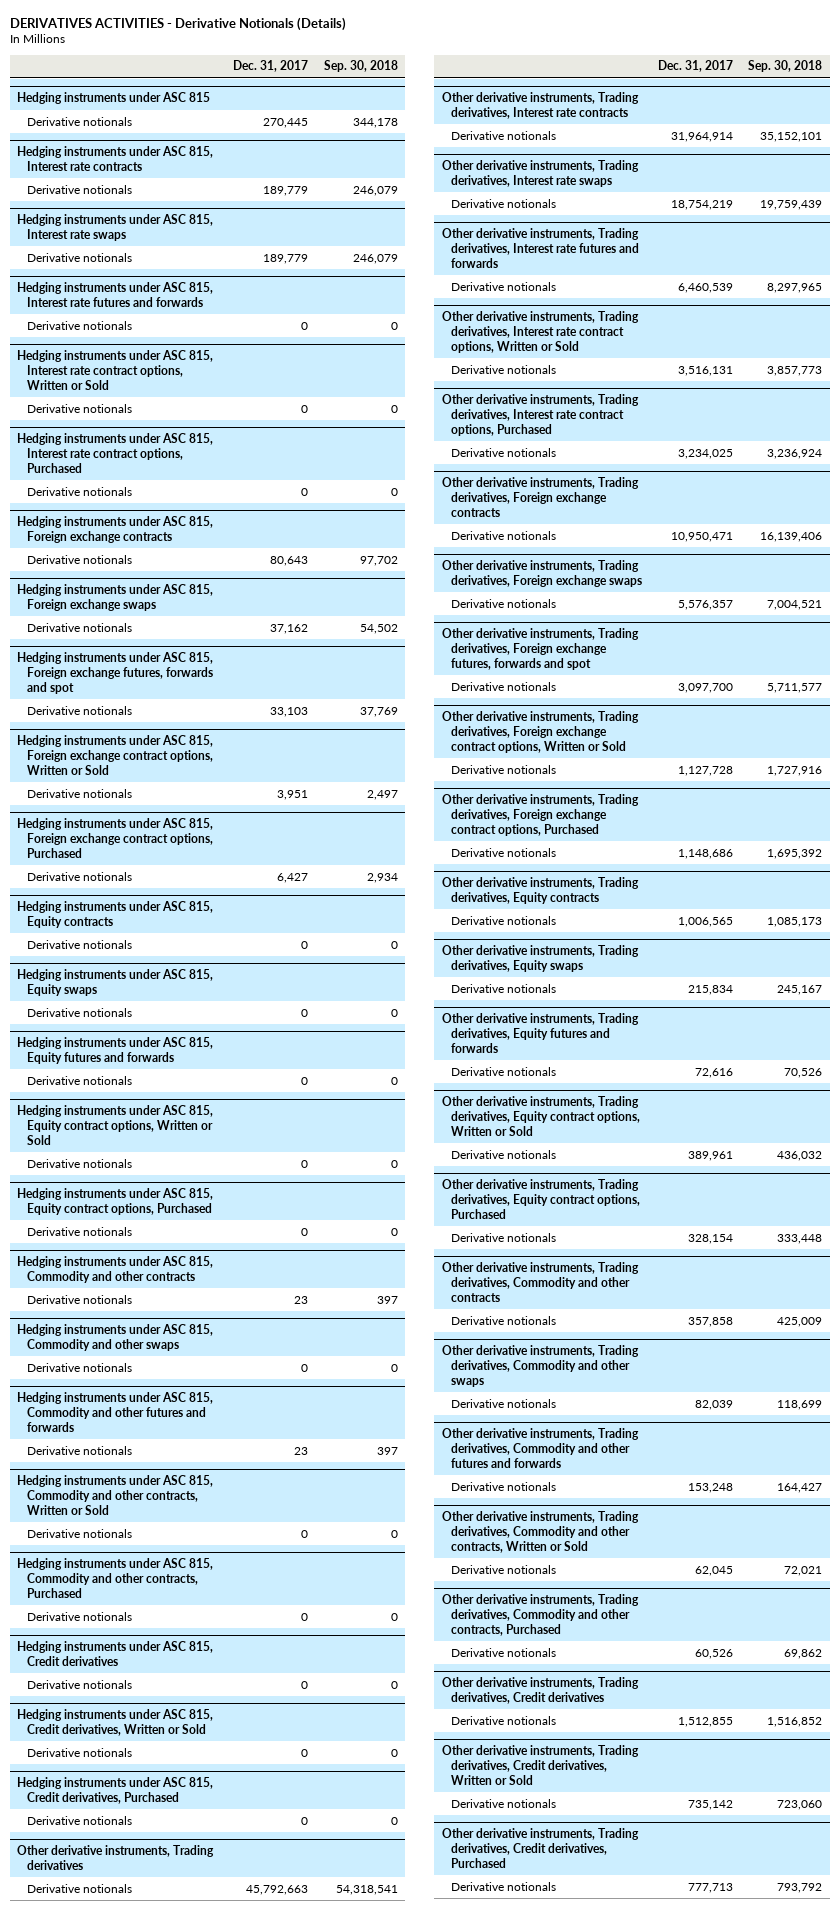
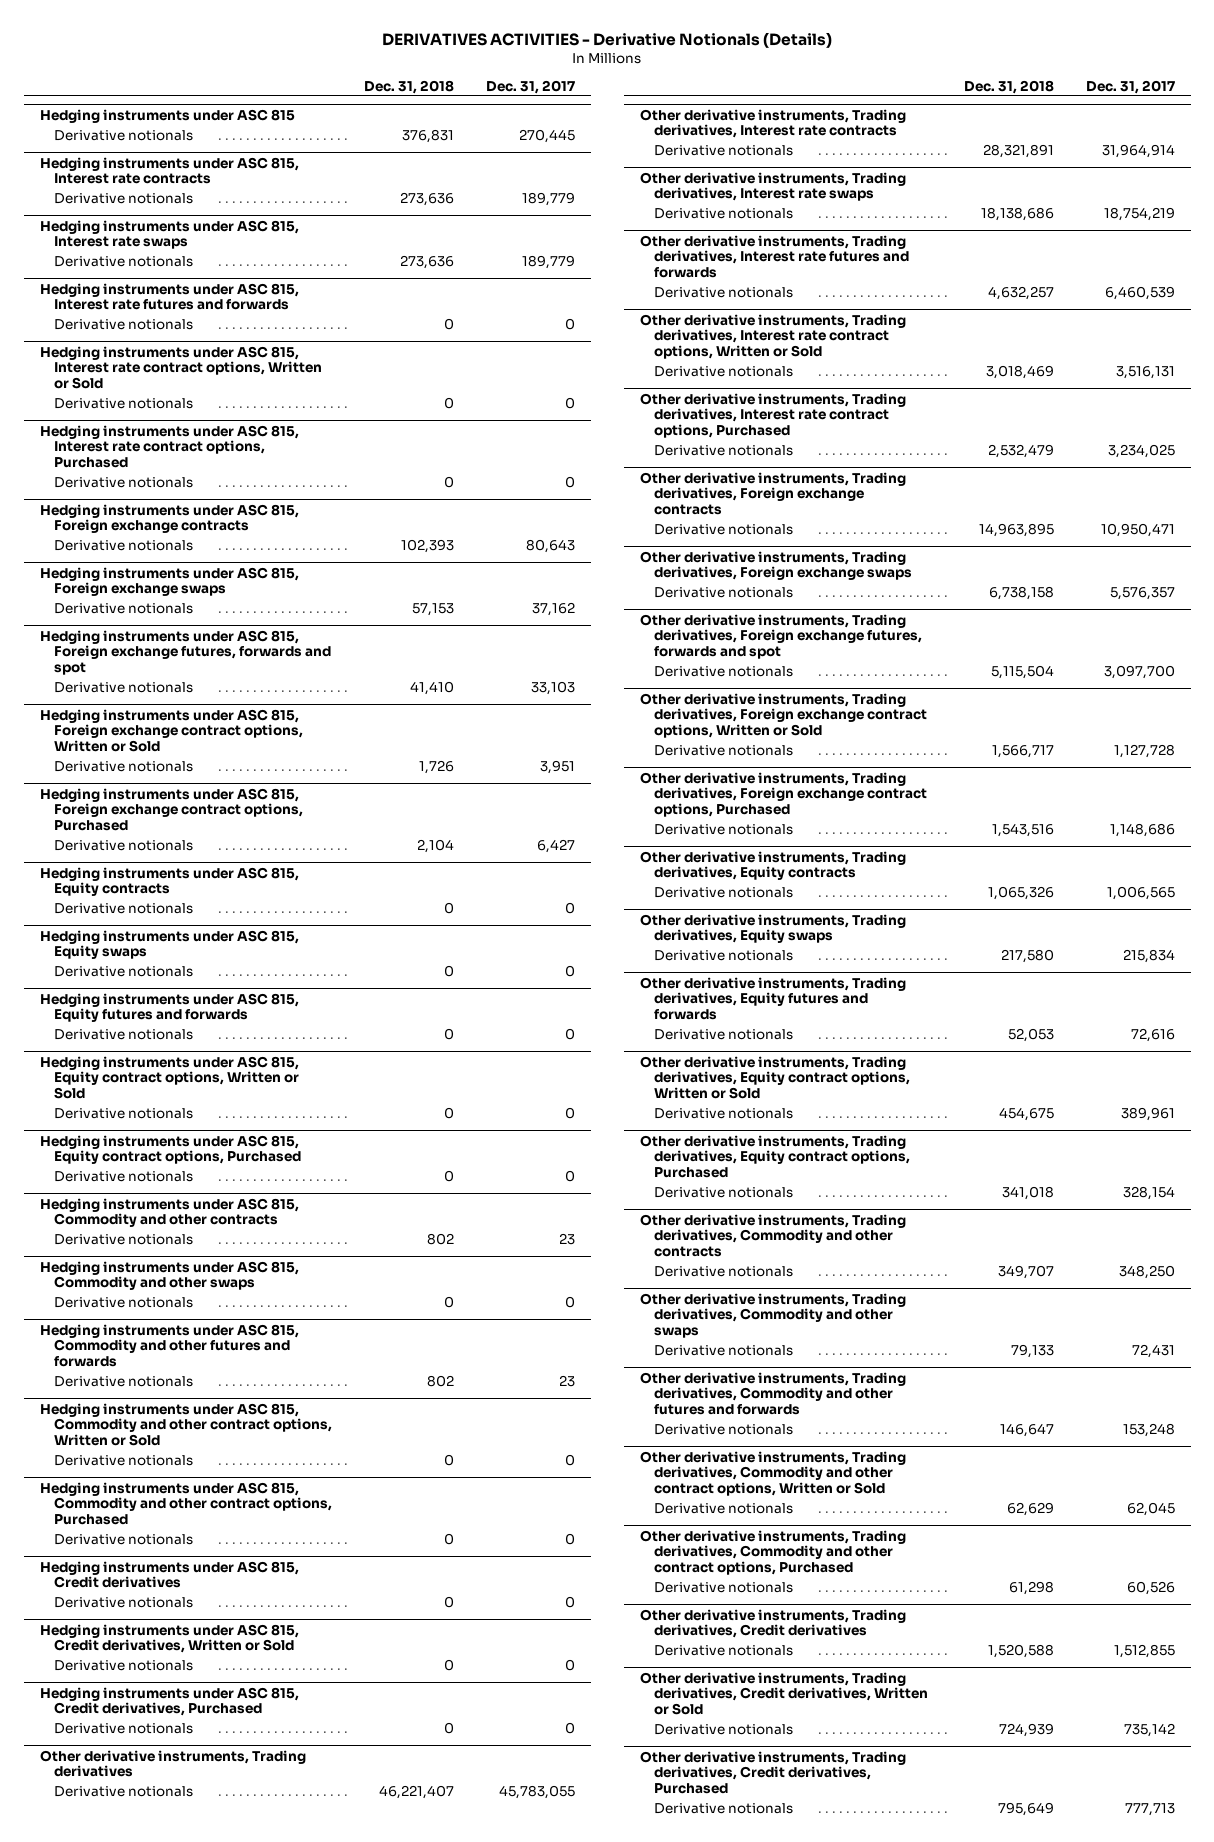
[323,60,398,73] Sep. 30, 2018 -> none
none -> [363,79,454,94] Dec. 31, 2018
[17,1475,214,1515] Hedging instruments under ASC 815, Commodity and other contracts, Written or Sold -> [39,1402,332,1447] Hedging instruments under ASC 815, Commodity and other contract options, Written or Sold
[17,1558,214,1598] Hedging instruments under ASC 815, Commodity and other contracts, Purchased -> [39,1481,332,1526] Hedging instruments under ASC 815, Commodity and other contract options, Purchased
[246,1884,309,1895] 45,792,663 -> [498,1784,575,1799] 45,783,055
[687,1316,733,1327] 357,858 -> [1118,1264,1175,1279] 348,250
[694,1399,733,1410] 82,039 -> [1131,1343,1175,1358] 72,431
[441,1511,639,1553] Other derivative instruments, Trading derivatives, Commodity and other contracts, Written or Sold -> [639,1450,906,1497] Other derivative instruments, Trading derivatives, Commodity and other contract options, Written or Sold
[441,1594,639,1636] Other derivative instruments, Trading derivatives, Commodity and other contracts, Purchased -> [639,1529,906,1576] Other derivative instruments, Trading derivatives, Commodity and other contract options, Purchased

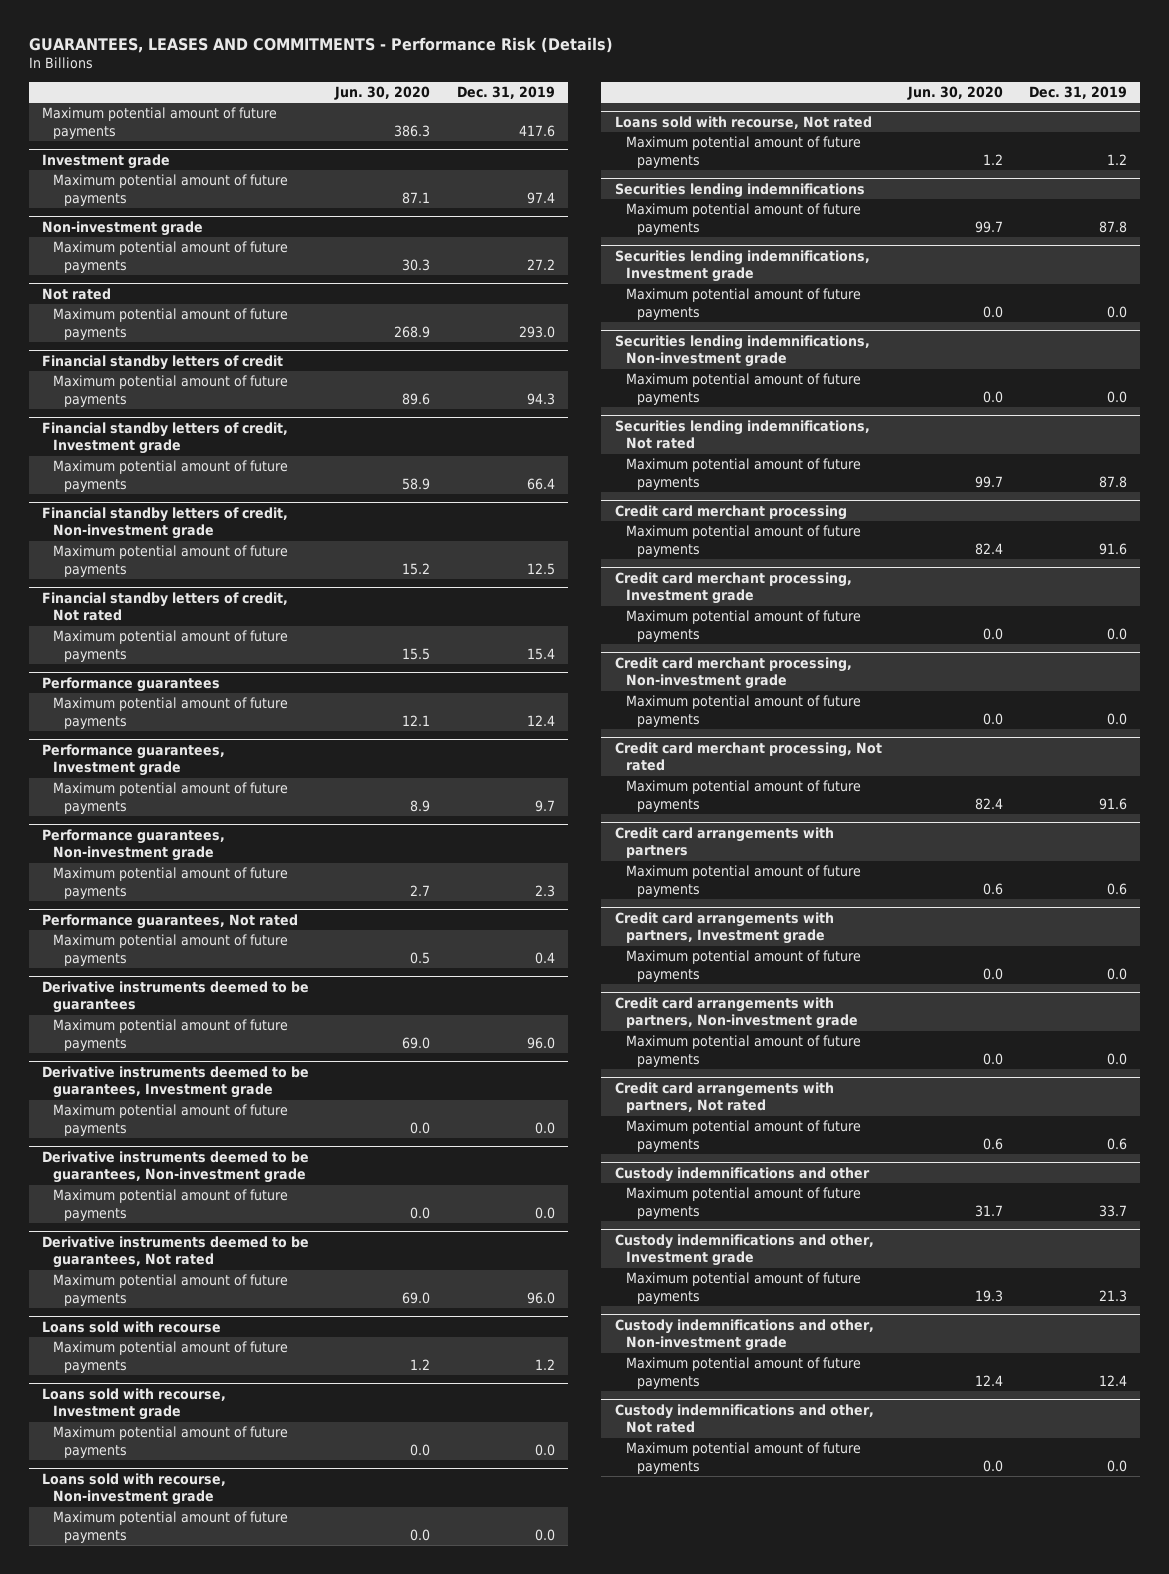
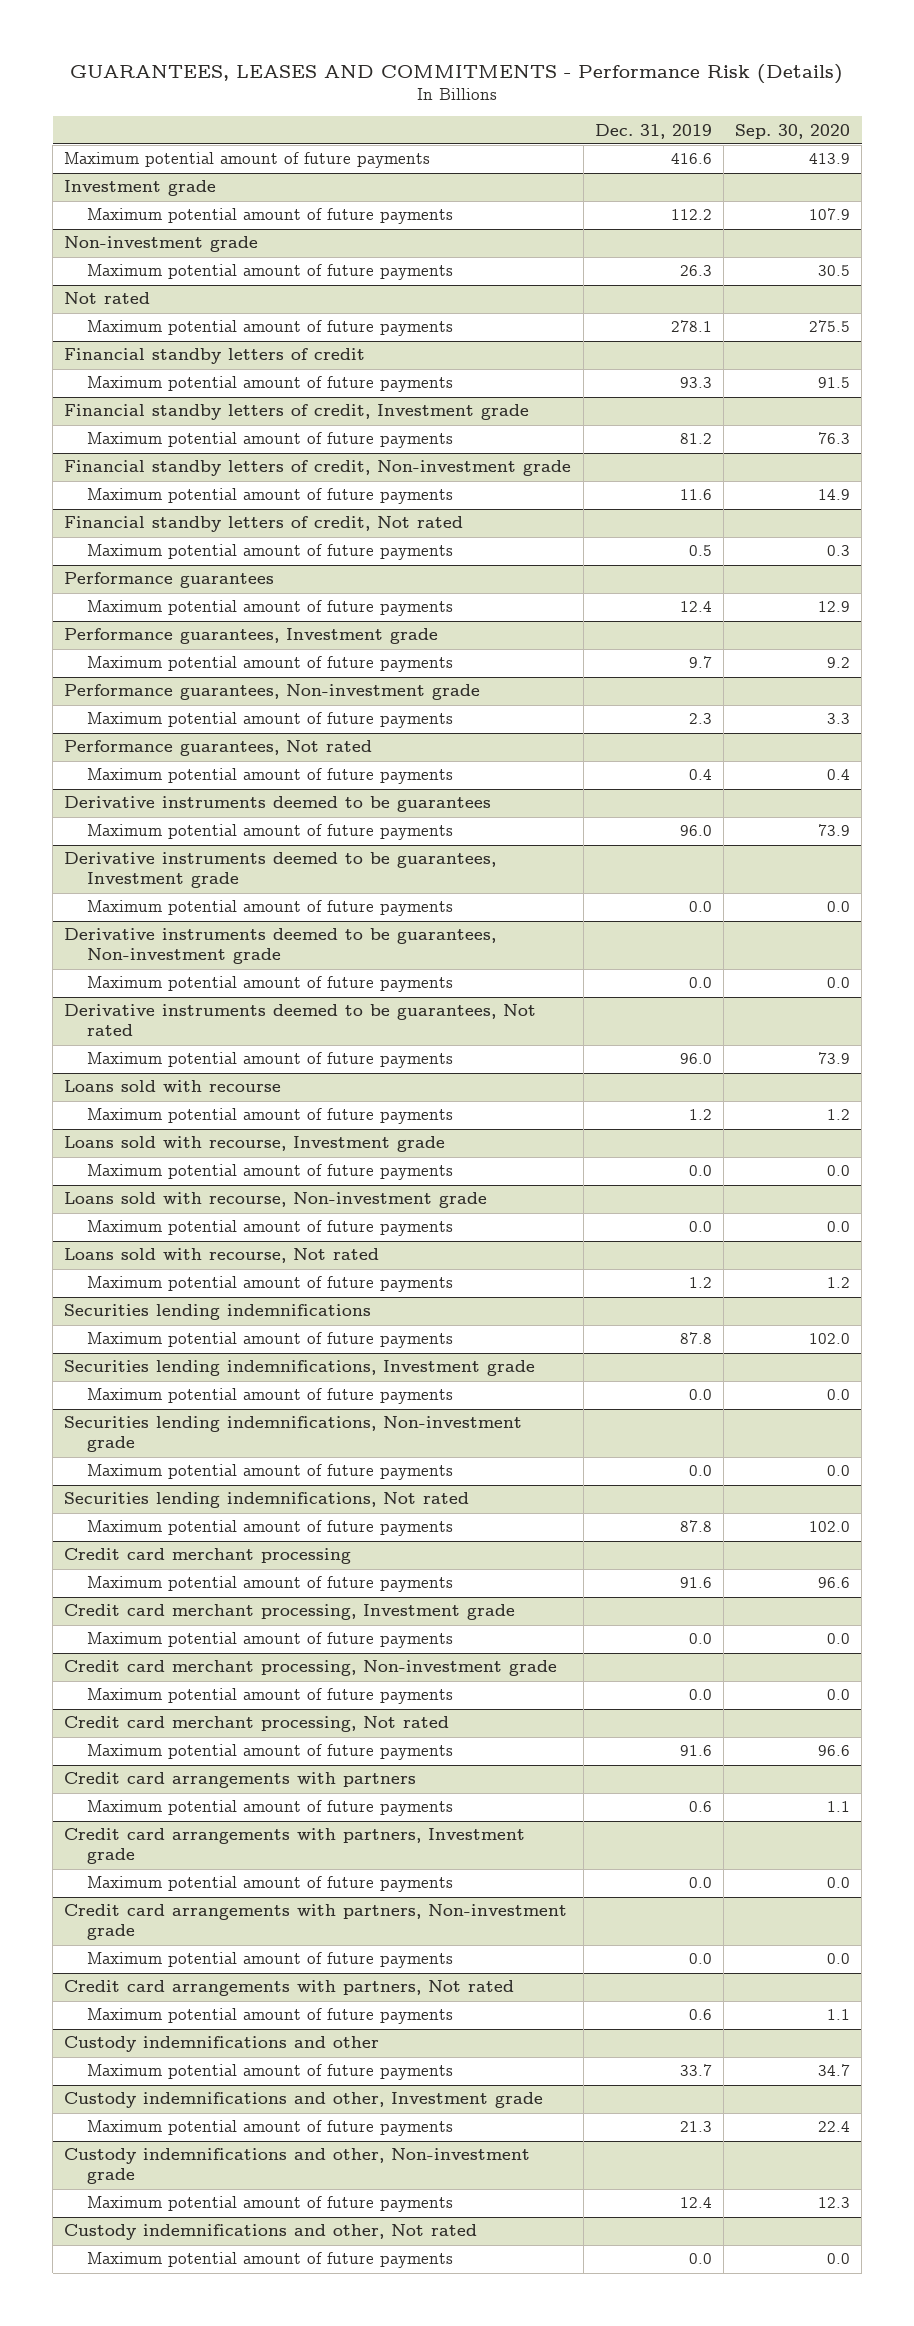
[334,85,431,100] Jun. 30, 2020 -> none
none -> [735,123,851,139] Sep. 30, 2020
[518,124,555,137] 417.6 -> [670,153,712,165] 416.6
[526,191,555,204] 97.4 -> [670,209,712,221] 112.2
[526,258,555,270] 27.2 -> [679,265,712,277] 26.3
[518,325,555,338] 293.0 -> [670,320,712,333] 278.1
[526,392,555,405] 94.3 -> [679,377,712,389] 93.3
[526,477,555,490] 66.4 -> [679,433,712,445] 81.2
[526,562,555,575] 12.5 -> [679,489,712,501] 11.6
[526,647,555,660] 15.4 -> [688,545,712,557] 0.5

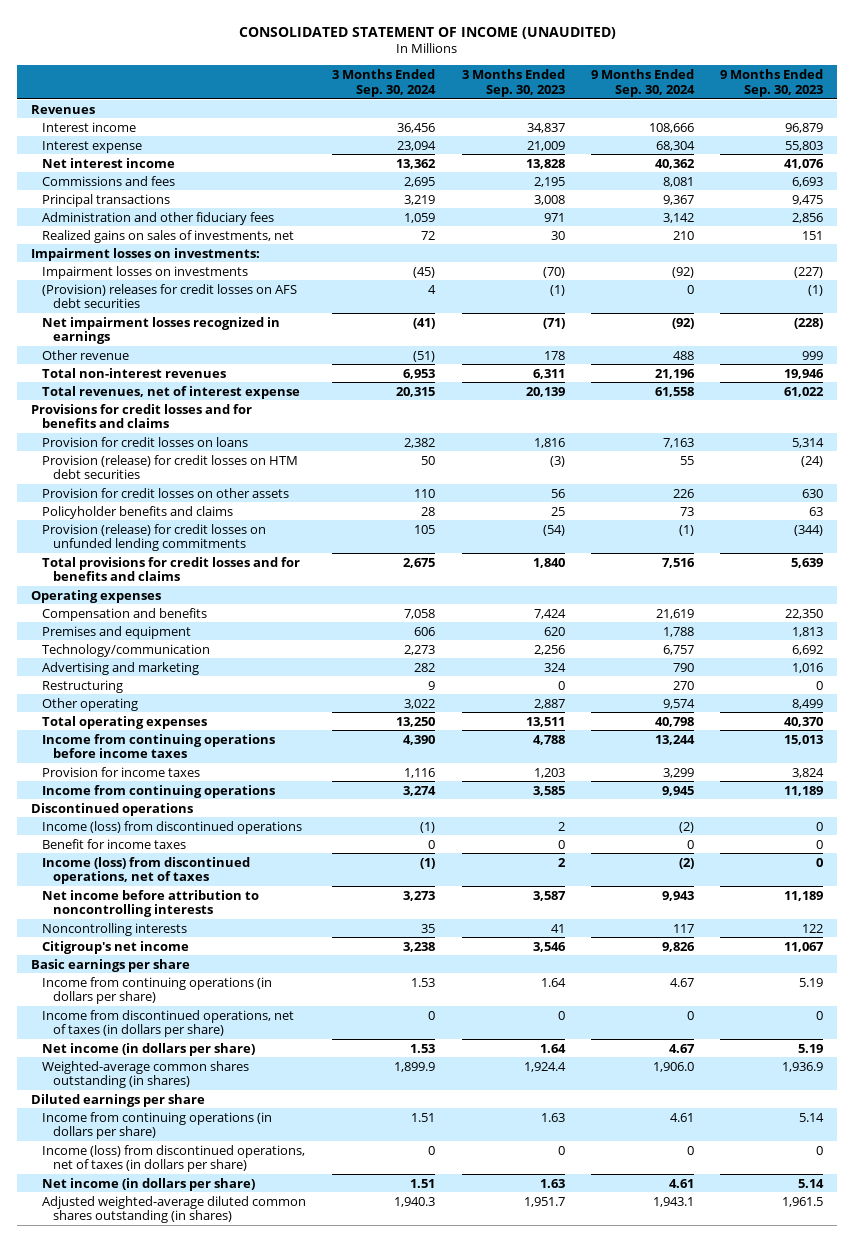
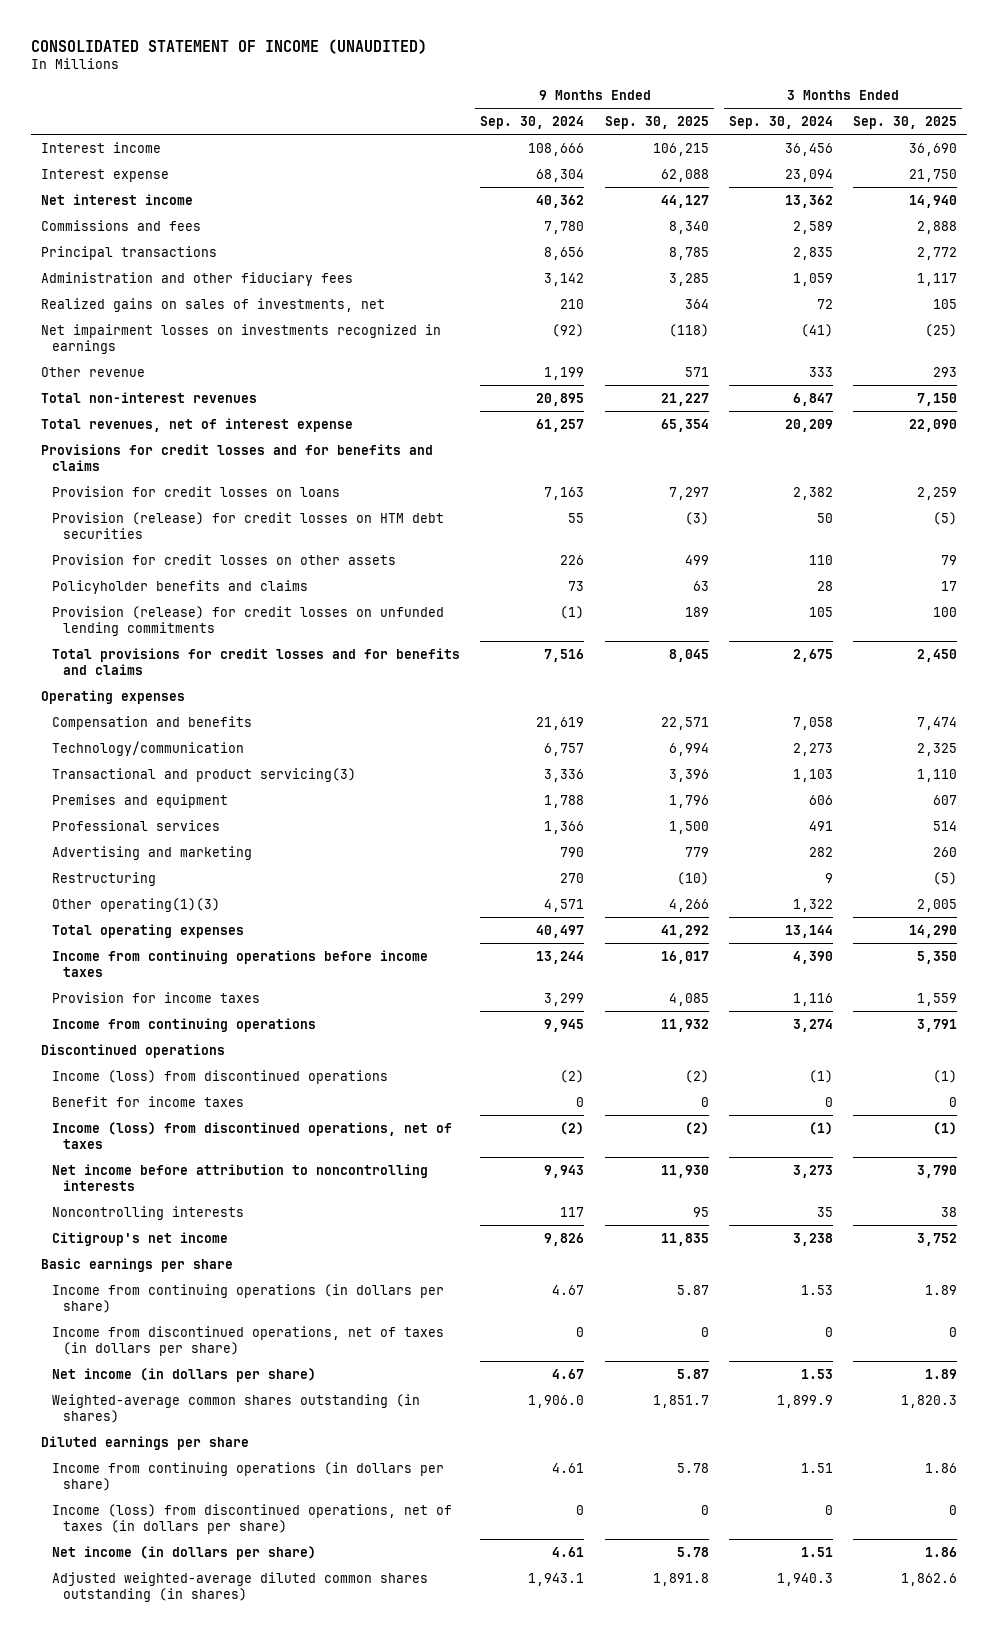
[461,69,565,97] 3 Months Ended Sep. 30, 2023 -> none
[720,69,824,97] 9 Months Ended Sep. 30, 2023 -> none
none -> [604,116,709,130] Sep. 30, 2025
none -> [852,116,957,130] Sep. 30, 2025
[30,104,95,114] Revenues -> none
[404,176,436,187] 2,695 -> [792,220,833,234] 2,589
[663,176,695,187] 8,081 -> [544,220,585,234] 7,780
[404,194,436,205] 3,219 -> [792,246,833,260] 2,835
[663,194,695,205] 9,367 -> [544,246,585,260] 8,656
[30,247,260,261] Impairment losses on investments: -> none
[41,265,248,279] Impairment losses on investments -> none
[41,283,297,309] (Provision) releases for credit losses on AFS debt securities -> none
[41,316,280,345] Net impairment losses recognized in earnings -> [41,323,442,354] Net impairment losses on investments recognized in earnings
[413,350,436,362] (51) -> [808,366,833,377] 333
[673,350,695,360] 488 -> [544,366,585,380] 1,199
[403,368,436,379] 6,953 -> [792,392,833,406] 6,847
[655,368,696,379] 21,196 -> [536,392,585,406] 20,895
[396,386,436,397] 20,315 -> [784,418,833,432] 20,209
[655,386,695,397] 61,558 -> [536,418,585,432] 61,257
none -> [52,767,357,782] Transactional and product servicing(3)
[41,625,191,639] Premises and equipment -> [52,793,229,808] Premises and equipment
none -> [52,819,221,831] Professional services
[41,697,138,711] Other operating -> [52,897,221,912] Other operating(1)(3)
[404,698,436,709] 3,022 -> [792,898,833,912] 1,322
[663,698,696,709] 9,574 -> [544,898,585,912] 4,571
[396,716,436,727] 13,250 -> [784,924,833,938] 13,144
[655,716,695,727] 40,798 -> [536,924,585,938] 40,497

